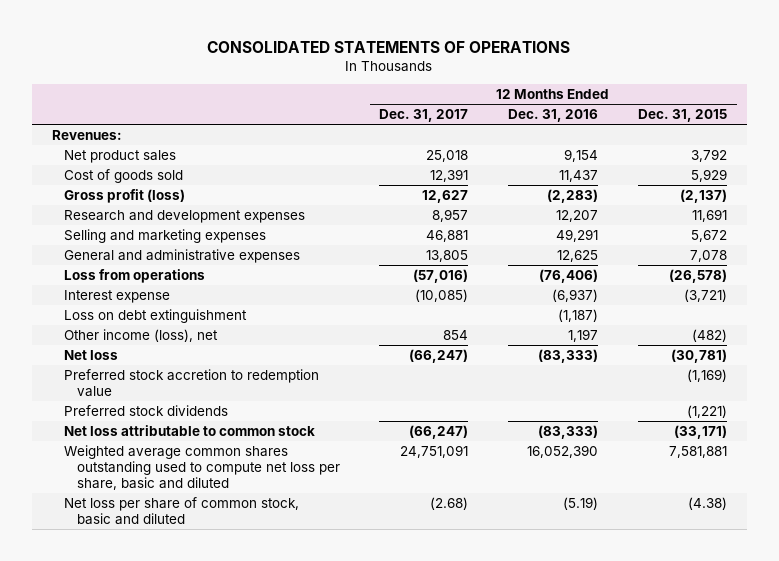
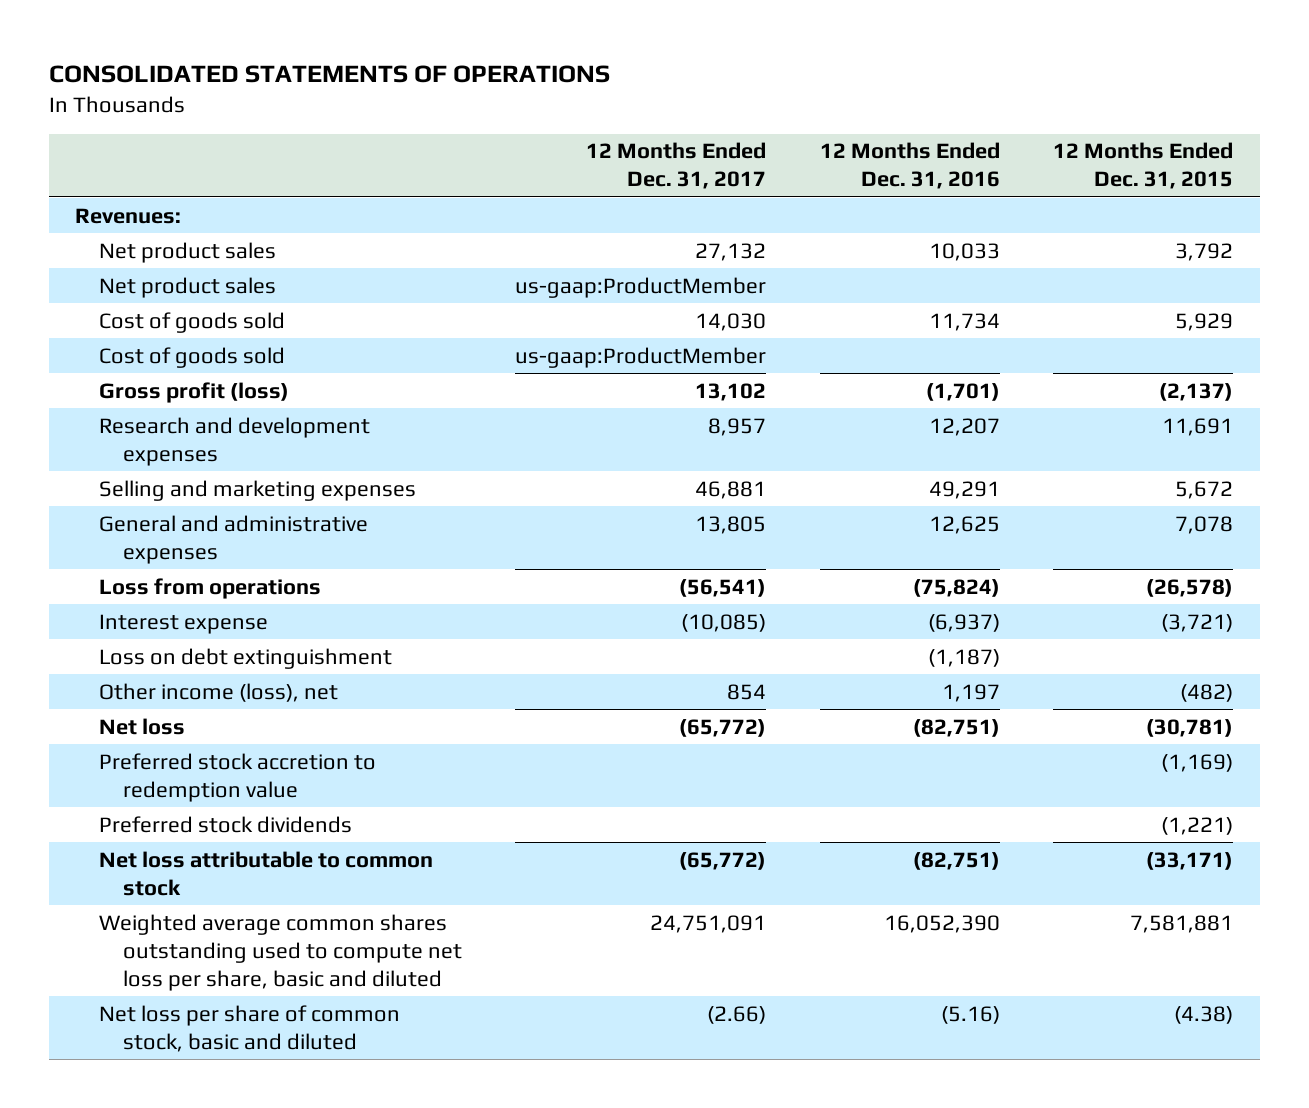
[426,149,469,162] 25,018 -> [695,242,767,261] 27,132
[564,148,599,162] 9,154 -> [928,242,1000,261] 10,033
none -> [99,276,277,298] Net product sales
[430,168,469,182] 12,391 -> [695,312,767,331] 14,030
[559,169,599,182] 11,437 -> [928,312,1000,331] 11,734
none -> [99,346,286,368] Cost of goods sold
[422,189,469,203] 12,627 -> [695,382,767,401] 13,102
[547,188,599,203] (2,283) -> [925,382,1000,401] (1,701)
[413,268,469,283] (57,016) -> [679,578,767,597] (56,541)
[539,268,599,283] (76,406) -> [912,578,1000,597] (75,824)
[409,348,469,363] (66,247) -> [679,718,767,737] (65,772)
[538,348,599,363] (83,333) -> [912,718,1000,737] (82,751)
[409,424,469,439] (66,247) -> [679,851,767,870] (65,772)
[538,424,599,439] (83,333) -> [912,851,1000,870] (82,751)
[430,496,469,510] (2.68) -> [707,1005,767,1024] (2.66)
[563,496,599,510] (5.19) -> [940,1005,1000,1024] (5.16)

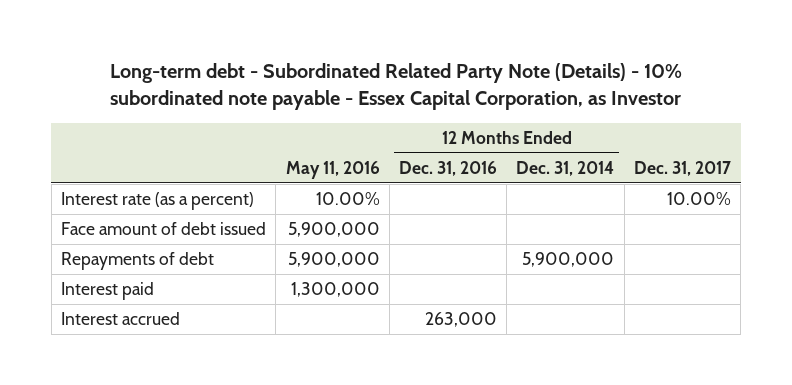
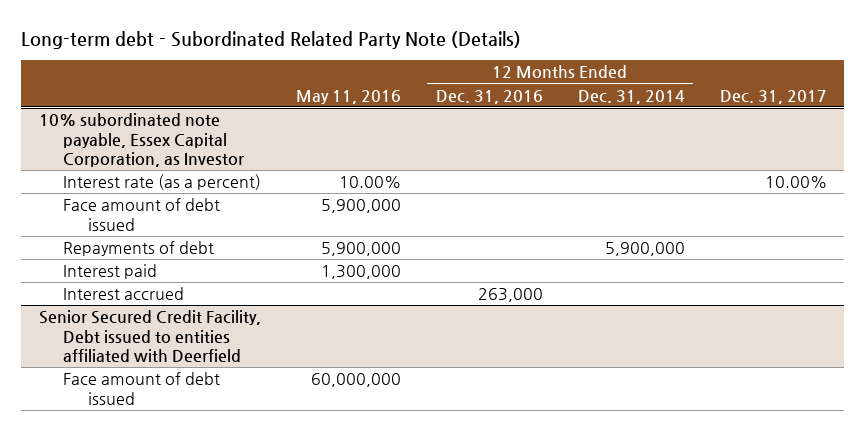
[110,63,683,111] Long-term debt - Subordinated Related Party Note (Details) - 10% subordinated note payable - Essex Capital Corporation, as Investor -> [21,30,522,49] Long-term debt - Subordinated Related Party Note (Details)
none -> [38,113,245,168] 10% subordinated note payable, Essex Capital Corporation, as Investor
none -> [38,310,261,363] Senior Secured Credit Facility, Debt issued to entities affiliated with Deerfield
none -> [63,372,221,405] Face amount of debt issued

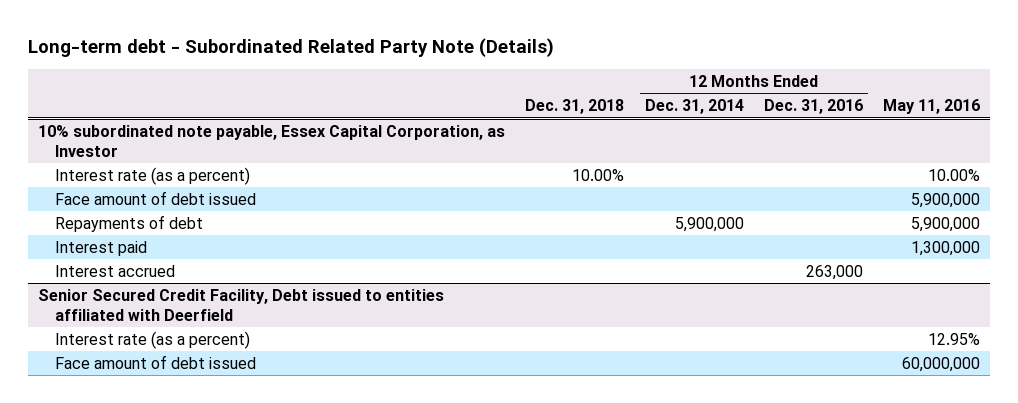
[719,89,827,104] Dec. 31, 2017 -> none
none -> [525,99,625,115] Dec. 31, 2018
none -> [54,330,250,349] Interest rate (as a percent)

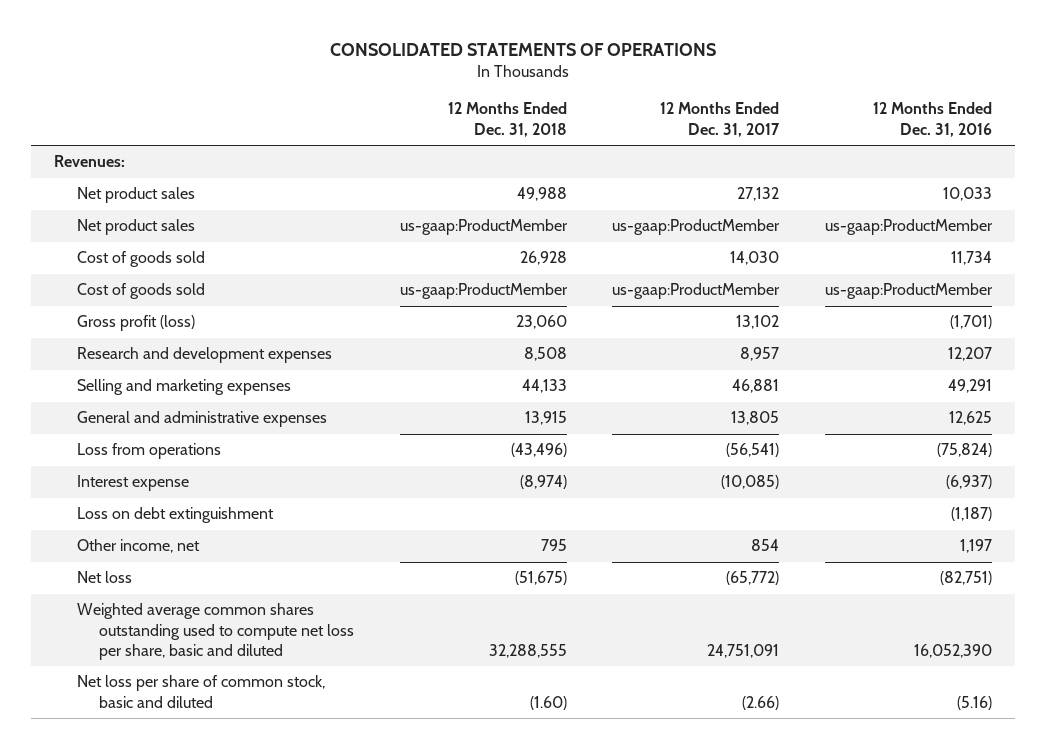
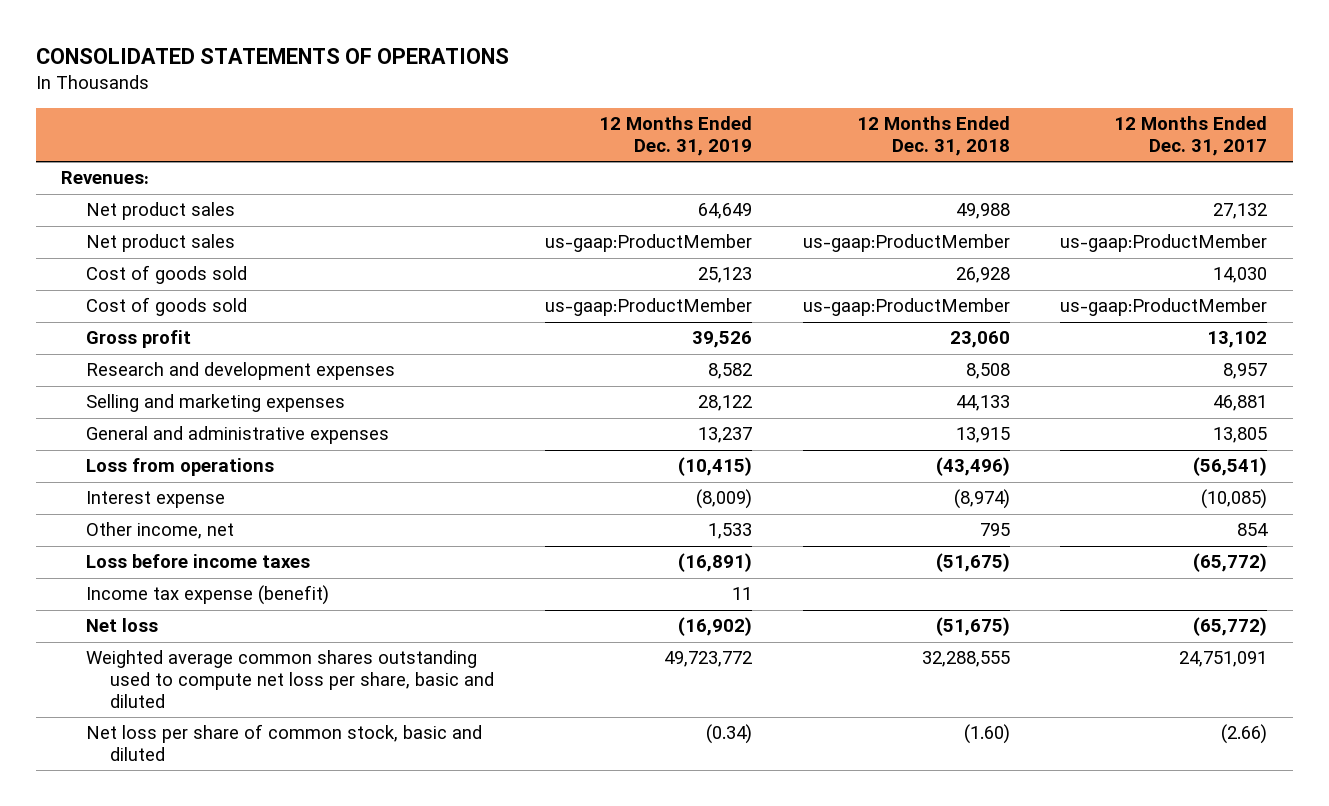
[873,102,993,137] 12 Months Ended Dec. 31, 2016 -> none
none -> [598,116,752,156] 12 Months Ended Dec. 31, 2019
[76,315,195,332] Gross profit (loss) -> [85,330,191,349] Gross profit
[76,507,274,524] Loss on debt extinguishment -> none
none -> [85,554,310,569] Loss before income taxes
none -> [85,585,329,606] Income tax expense (benefit)

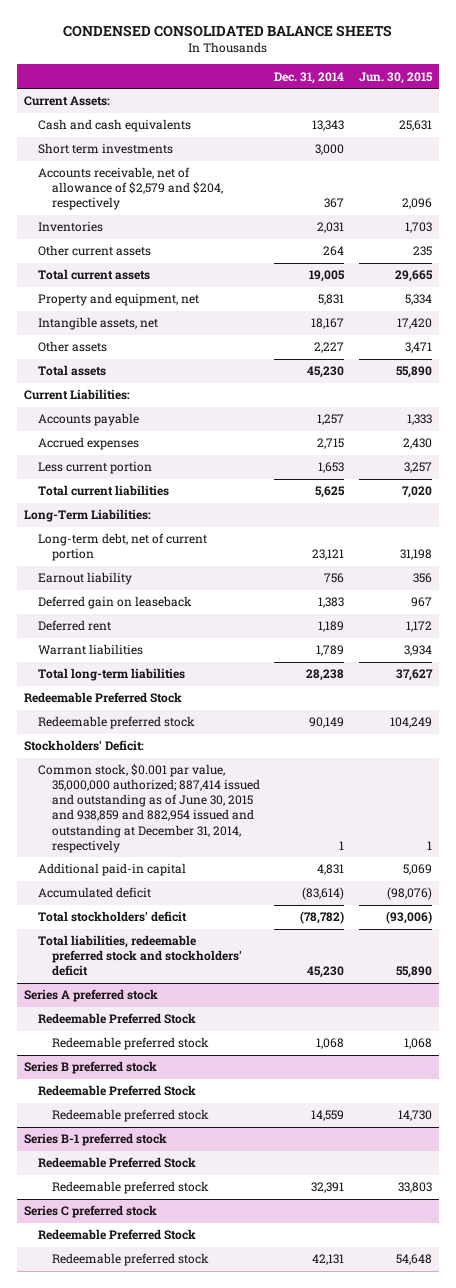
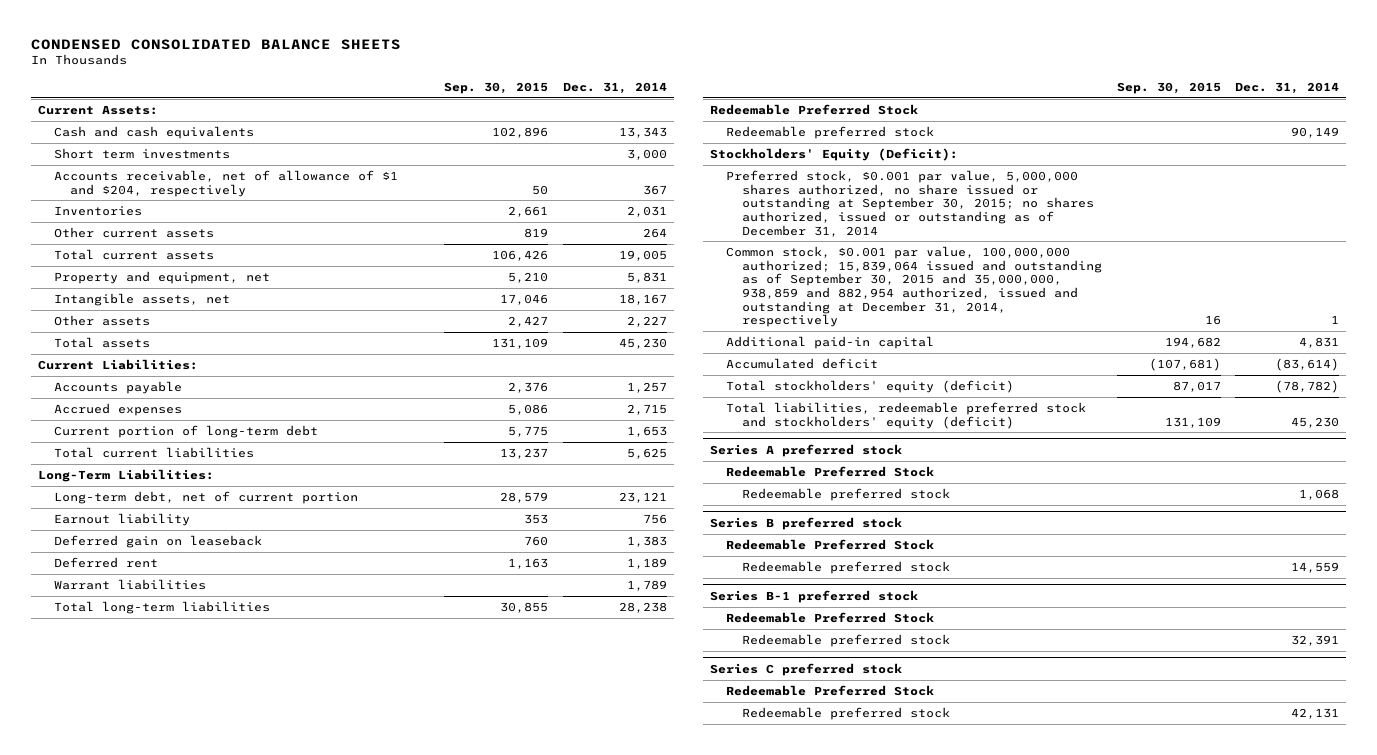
[358,71,433,84] Jun. 30, 2015 -> none
none -> [444,82,549,95] Sep. 30, 2015
[37,167,223,211] Accounts receivable, net of allowance of $2,579 and $204, respectively -> [53,169,398,197] Accounts receivable, net of allowance of $1 and $204, respectively
[37,461,152,475] Less current portion -> [53,424,318,438] Current portion of long-term debt
[24,740,145,752] Stockholders' Deficit: -> [710,147,959,161] Stockholders' Equity (Deficit):
none -> [726,169,1095,237] Preferred stock, $0.001 par value, 5,000,000 shares authorized, no share issued or outstanding at September 30, 2015; no shares authorized, issued or outstanding as of December 31, 2014
[37,764,260,853] Common stock, $0.001 par value, 35,000,000 authorized; 887,414 issued and outstanding as of June 30, 2015 and 938,859 and 882,954 issued and outstanding at December 31, 2014, respectively -> [726,245,1103,328] Common stock, $0.001 par value, 100,000,000 authorized; 15,839,064 issued and outstanding as of September 30, 2015 and 35,000,000, 938,859 and 882,954 authorized, issued and outstanding at December 31, 2014, respectively
[37,911,187,923] Total stockholders' deficit -> [726,379,1015,393] Total stockholders' equity (deficit)
[37,935,242,977] Total liabilities, redeemable preferred stock and stockholders' deficit -> [726,401,1087,429] Total liabilities, redeemable preferred stock and stockholders' equity (deficit)

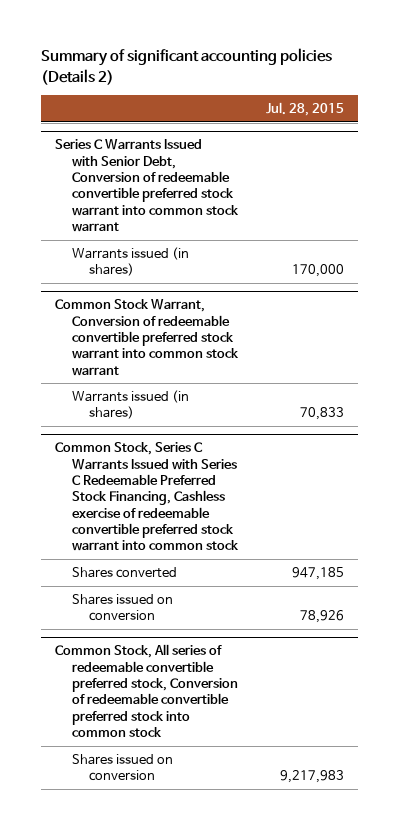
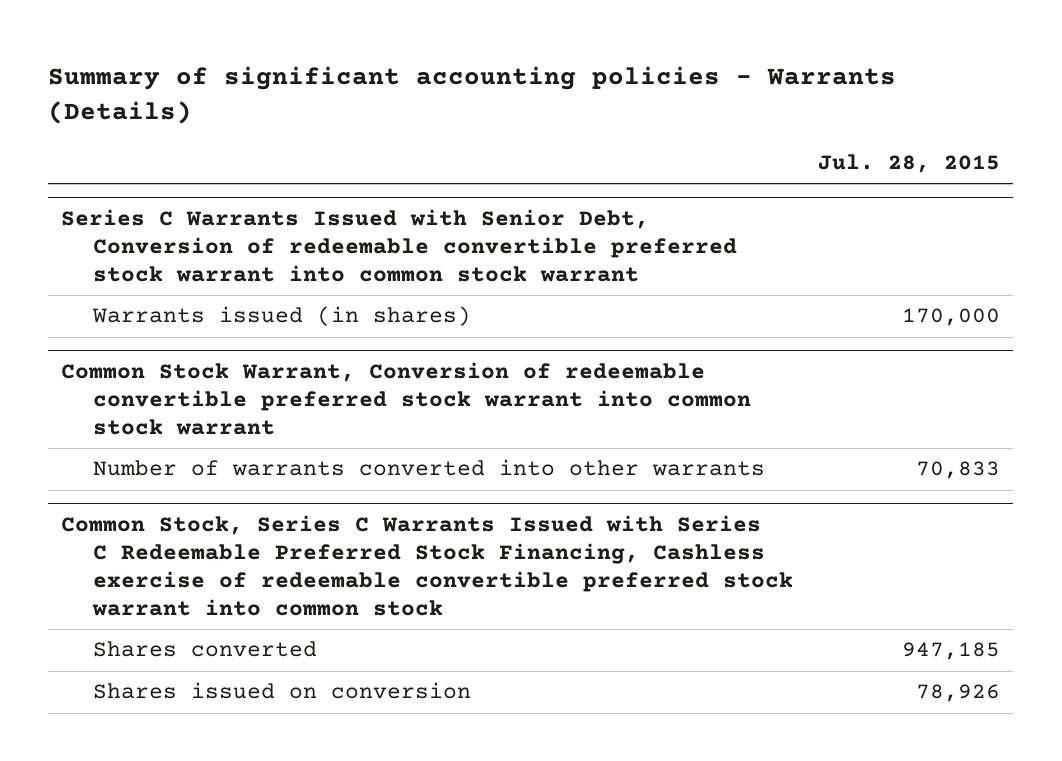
[41,48,333,85] Summary of significant accounting policies (Details 2) -> [48,65,897,125] Summary of significant accounting policies - Warrants (Details)
[72,390,190,420] Warrants issued (in shares) -> [92,459,765,477] Number of warrants converted into other warrants
[54,644,239,738] Common Stock, All series of redeemable convertible preferred stock, Conversion of redeemable convertible preferred stock into common stock -> none
[72,754,174,782] Shares issued on conversion -> none

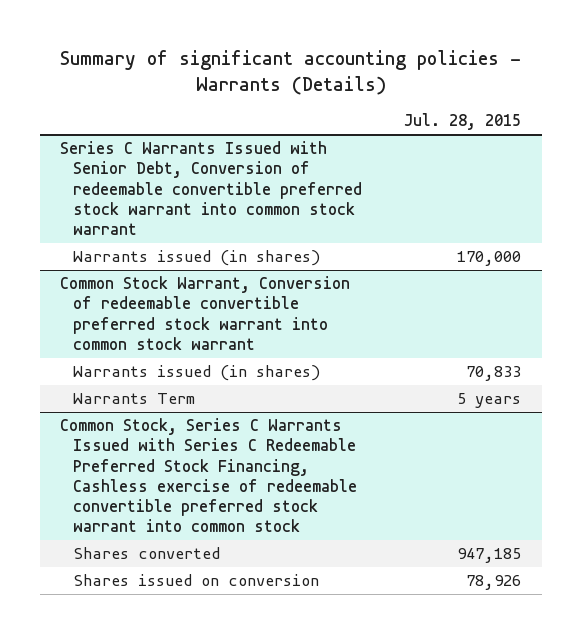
[92,459,765,477] Number of warrants converted into other warrants -> [73,365,321,382] Warrants issued (in shares)
none -> [73,393,196,405] Warrants Term

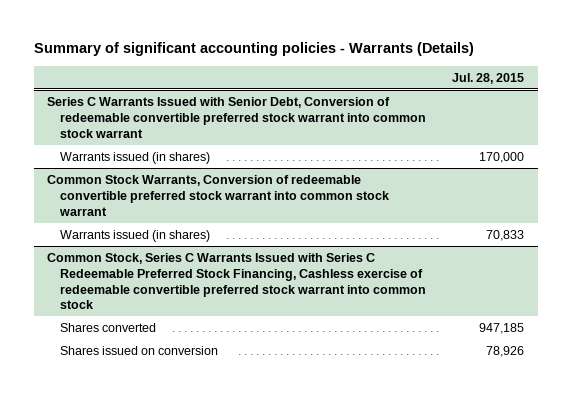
[60,276,351,350] Common Stock Warrant, Conversion of redeemable convertible preferred stock warrant into common stock warrant -> [47,174,389,216] Common Stock Warrants, Conversion of redeemable convertible preferred stock warrant into common stock warrant
[73,393,196,405] Warrants Term -> none

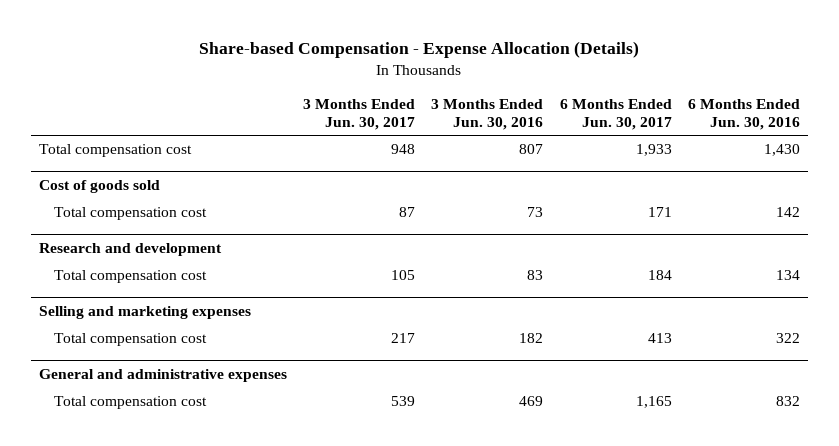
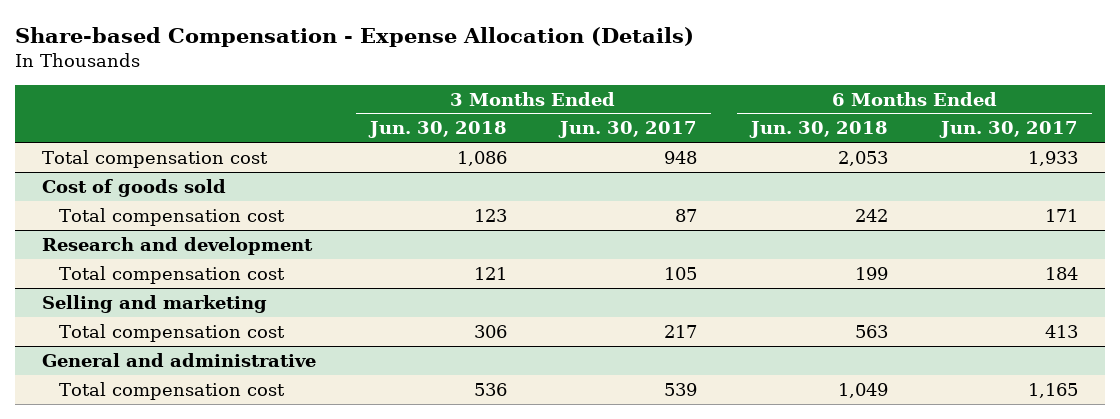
[431,98,544,130] 3 Months Ended Jun. 30, 2016 -> none
[688,98,801,130] 6 Months Ended Jun. 30, 2016 -> none
none -> [367,121,507,139] Jun. 30, 2018
none -> [748,121,888,139] Jun. 30, 2018
[38,306,251,320] Selling and marketing expenses -> [41,294,267,313] Selling and marketing
[38,369,287,383] General and administrative expenses -> [41,352,316,367] General and administrative

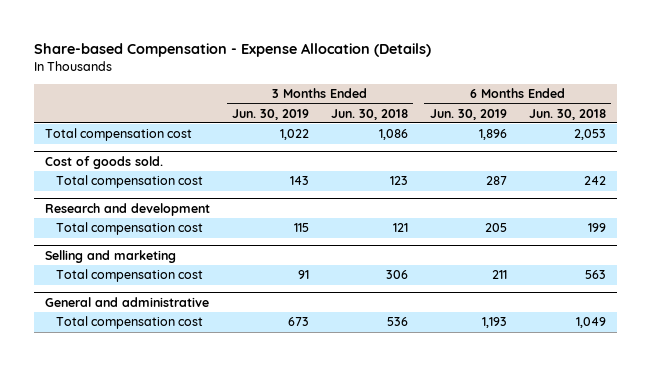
[558,121,698,139] Jun. 30, 2017 -> none
[939,121,1079,139] Jun. 30, 2017 -> none
none -> [232,108,310,120] Jun. 30, 2019
none -> [429,108,507,120] Jun. 30, 2019
[41,178,226,197] Cost of goods sold -> [45,155,164,169] Cost of goods sold.

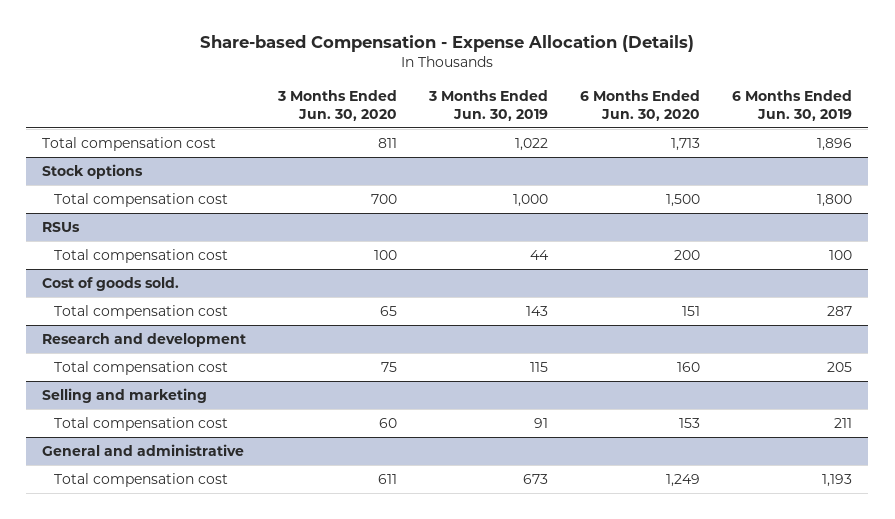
[331,108,409,120] Jun. 30, 2018 -> none
[528,108,606,120] Jun. 30, 2018 -> none
none -> [277,89,398,121] 3 Months Ended Jun. 30, 2020
none -> [580,89,701,121] 6 Months Ended Jun. 30, 2020
none -> [42,164,144,180] Stock options
none -> [54,193,229,208] Total compensation cost
none -> [42,222,81,233] RSUs
none -> [54,249,229,264] Total compensation cost

